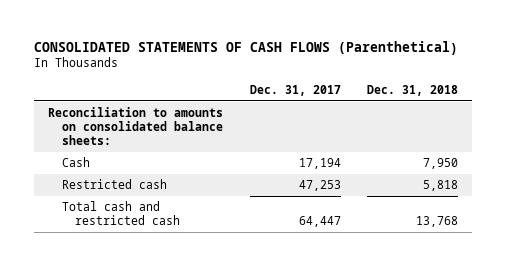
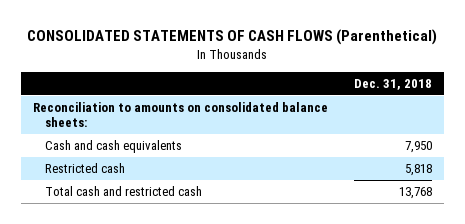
[249,84,341,96] Dec. 31, 2017 -> none
[61,157,90,168] Cash -> [44,140,182,154] Cash and cash equivalents

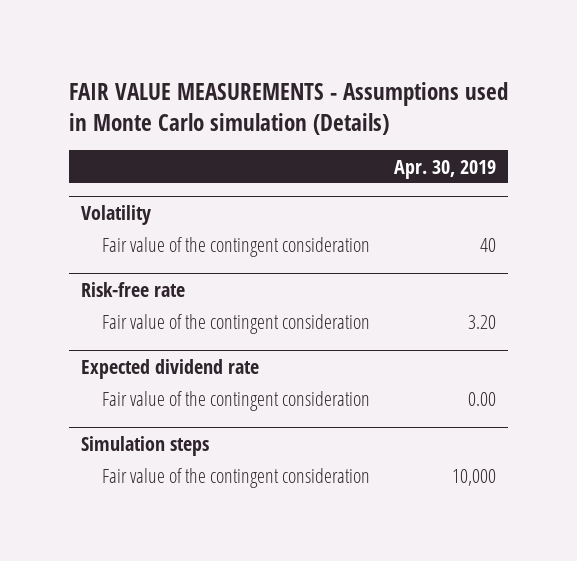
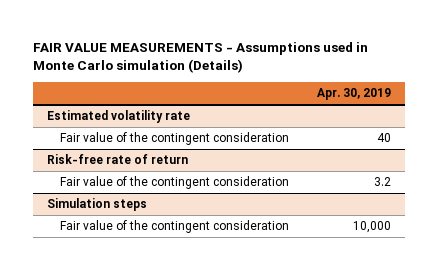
[80,204,151,225] Volatility -> [47,110,191,124] Estimated volatility rate
[80,358,259,379] Expected dividend rate -> none
[102,391,371,412] Fair value of the contingent consideration -> none
[80,281,185,297] Risk-free rate -> [47,154,189,165] Risk-free rate of return
[468,315,497,330] 3.20 -> [374,177,392,187] 3.2

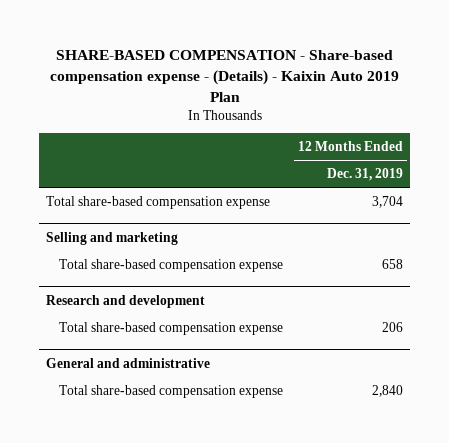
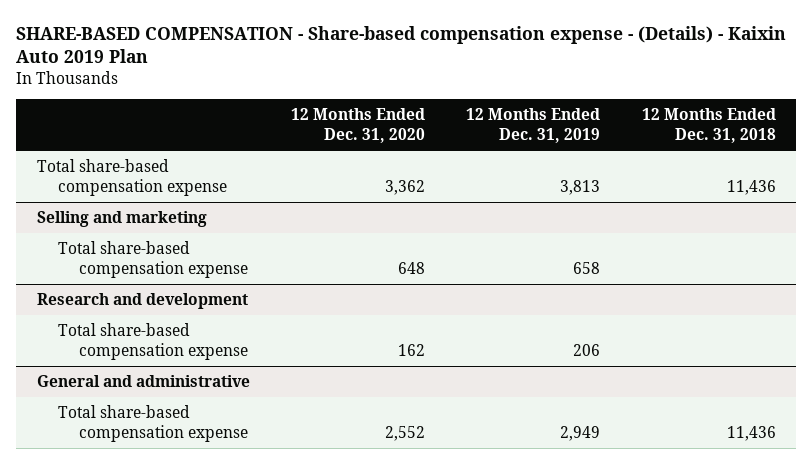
none -> [290,108,425,143] 12 Months Ended Dec. 31, 2020
none -> [641,108,776,143] 12 Months Ended Dec. 31, 2018
[372,195,404,208] 3,704 -> [560,179,601,195] 3,813
[372,384,404,397] 2,840 -> [560,425,601,441] 2,949

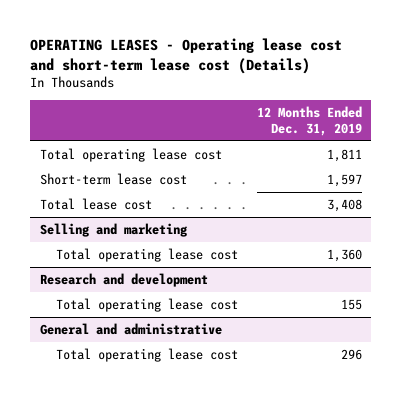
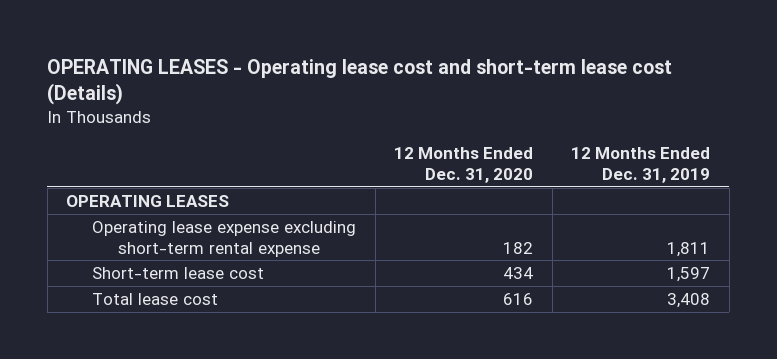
none -> [394,147,534,184] 12 Months Ended Dec. 31, 2020
none -> [66,194,230,207] OPERATING LEASES
[40,147,223,162] Total operating lease cost -> [92,220,357,257] Operating lease expense excluding short-term rental expense
[40,222,189,237] Selling and marketing -> none
[55,247,238,262] Total operating lease cost -> none
[40,272,209,287] Research and development -> none
[55,297,238,312] Total operating lease cost -> none
[40,322,223,335] General and administrative -> none
[55,347,238,362] Total operating lease cost -> none

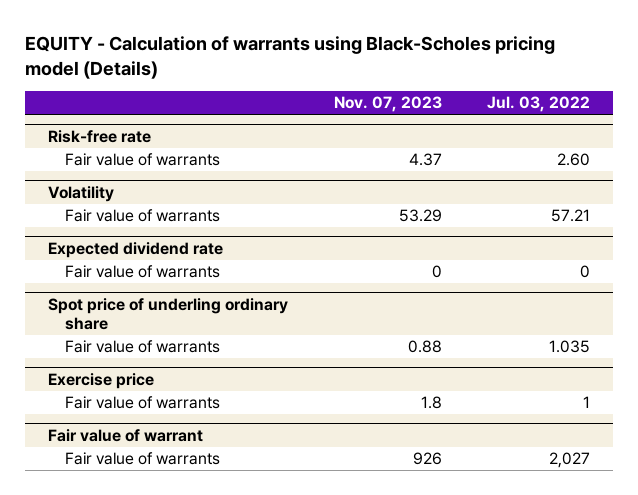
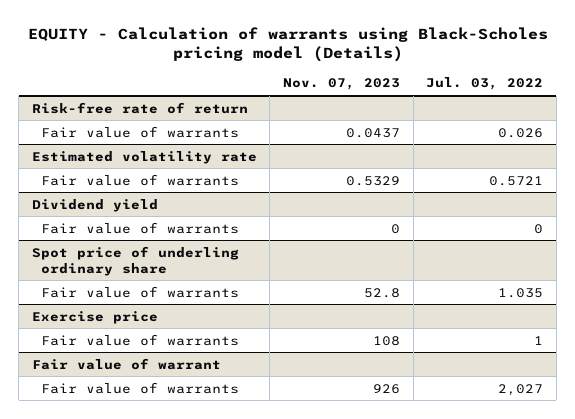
[48,129,152,143] Risk-free rate -> [31,101,248,114] Risk-free rate of return
[408,153,442,167] 4.37 -> [346,127,401,138] 0.0437
[557,153,591,167] 2.60 -> [498,127,544,138] 0.026
[48,185,115,202] Volatility -> [31,150,257,164] Estimated volatility rate
[398,209,442,223] 53.29 -> [346,175,401,186] 0.5329
[551,209,591,223] 57.21 -> [489,175,544,186] 0.5721
[48,241,224,258] Expected dividend rate -> [31,198,158,212] Dividend yield
[407,340,442,354] 0.88 -> [364,287,401,298] 52.8
[420,396,442,410] 1.8 -> [373,335,401,346] 108

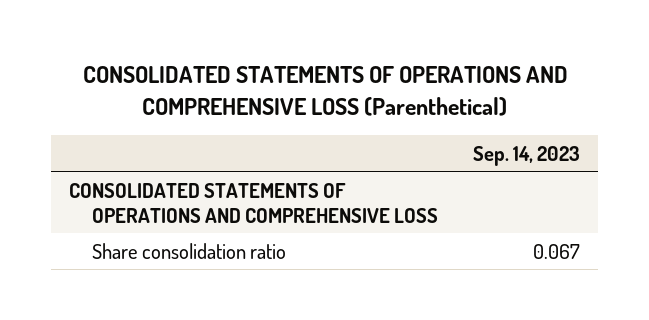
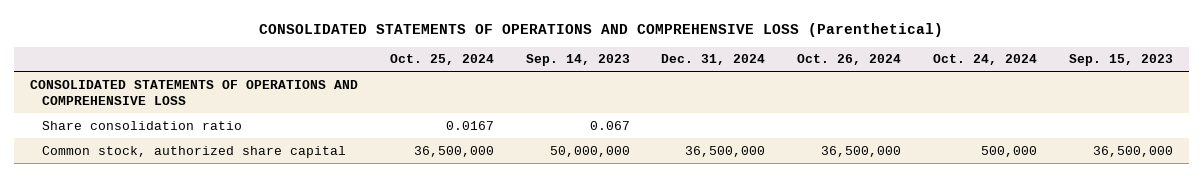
none -> [389,54,494,66] Oct. 25, 2024
none -> [661,54,766,66] Dec. 31, 2024
none -> [797,54,902,66] Oct. 26, 2024
none -> [932,54,1037,66] Oct. 24, 2024
none -> [1068,54,1173,67] Sep. 15, 2023
none -> [42,145,347,158] Common stock, authorized share capital

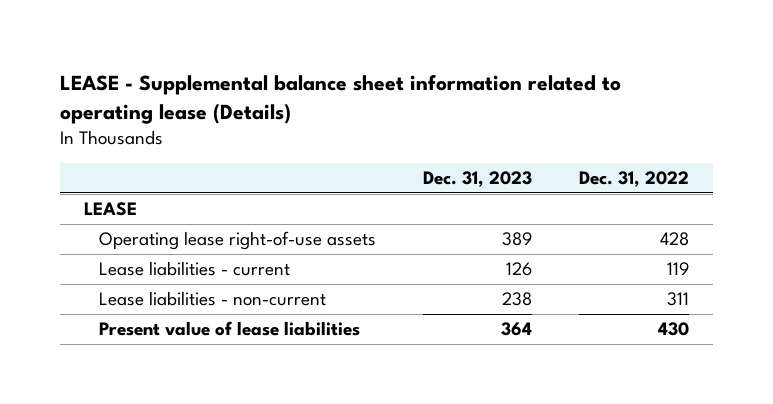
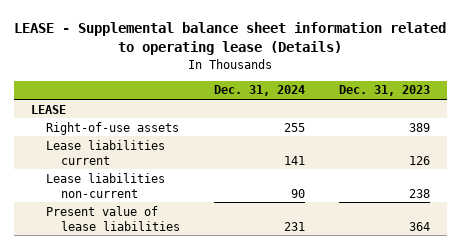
[579,171,690,188] Dec. 31, 2022 -> none
none -> [213,85,305,97] Dec. 31, 2024
[99,231,377,251] Operating lease right-of-use assets -> [45,121,179,135] Right-of-use assets
[99,261,291,277] Lease liabilities - current -> [45,139,165,165] Lease liabilities current
[99,291,327,307] Lease liabilities - non-current -> [45,172,165,198] Lease liabilities non-current

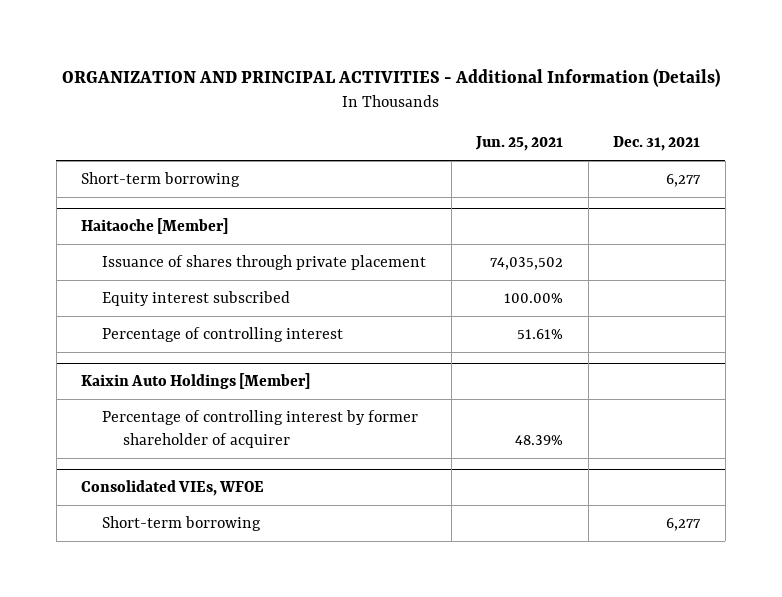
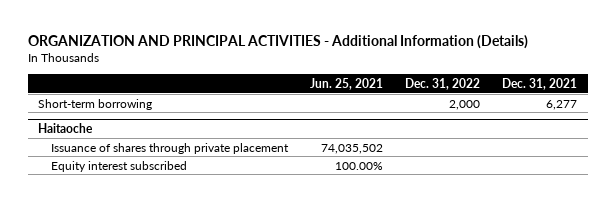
none -> [404,77,480,90] Dec. 31, 2022
[81,218,229,235] Haitaoche [Member] -> [38,122,94,133] Haitaoche
[102,326,344,342] Percentage of controlling interest -> none
[81,373,311,390] Kaixin Auto Holdings [Member] -> none
[102,409,419,448] Percentage of controlling interest by former shareholder of acquirer -> none
[81,480,265,497] Consolidated VIEs, WFOE -> none
[102,515,262,531] Short-term borrowing -> none

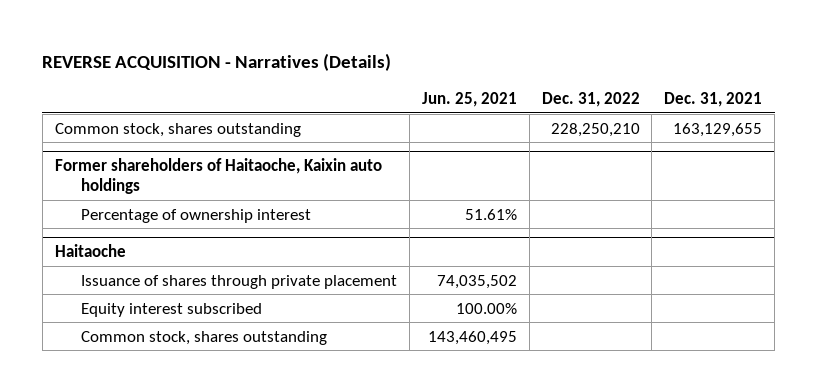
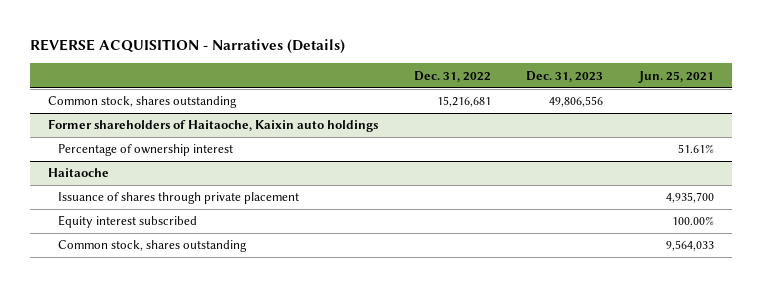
[664,91,763,107] Dec. 31, 2021 -> none
none -> [526,70,604,82] Dec. 31, 2023
[550,122,640,137] 228,250,210 -> [436,96,491,108] 15,216,681
[436,274,517,289] 74,035,502 -> [666,192,715,204] 4,935,700
[427,330,517,345] 143,460,495 -> [666,240,715,252] 9,564,033

